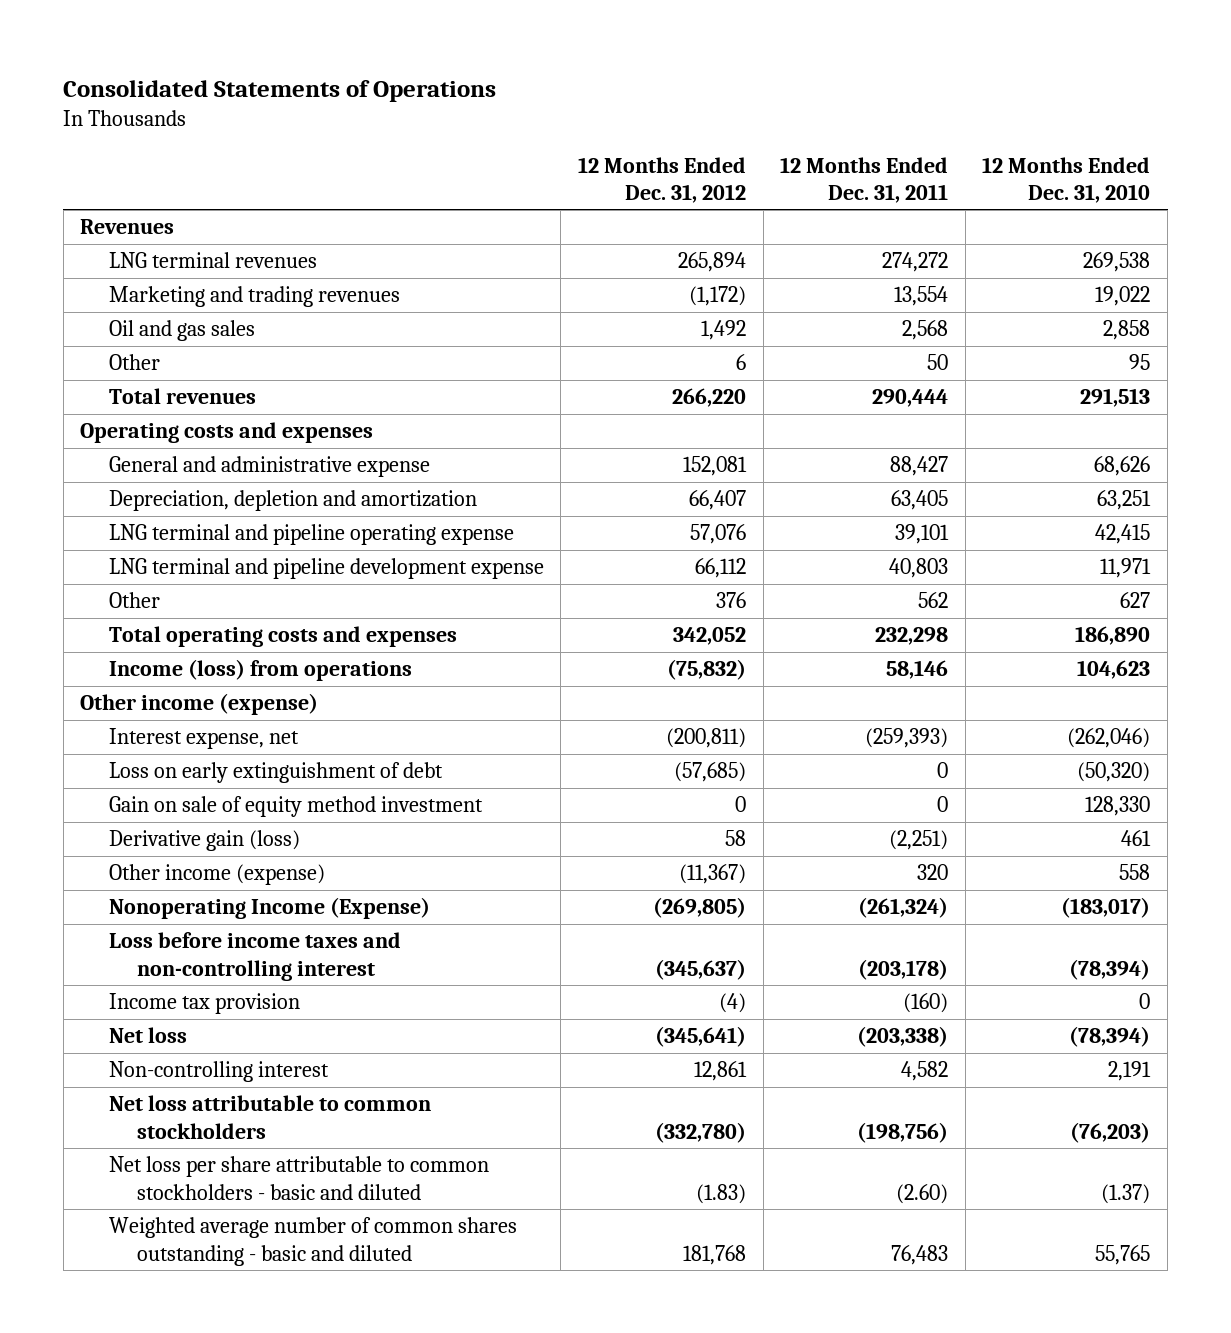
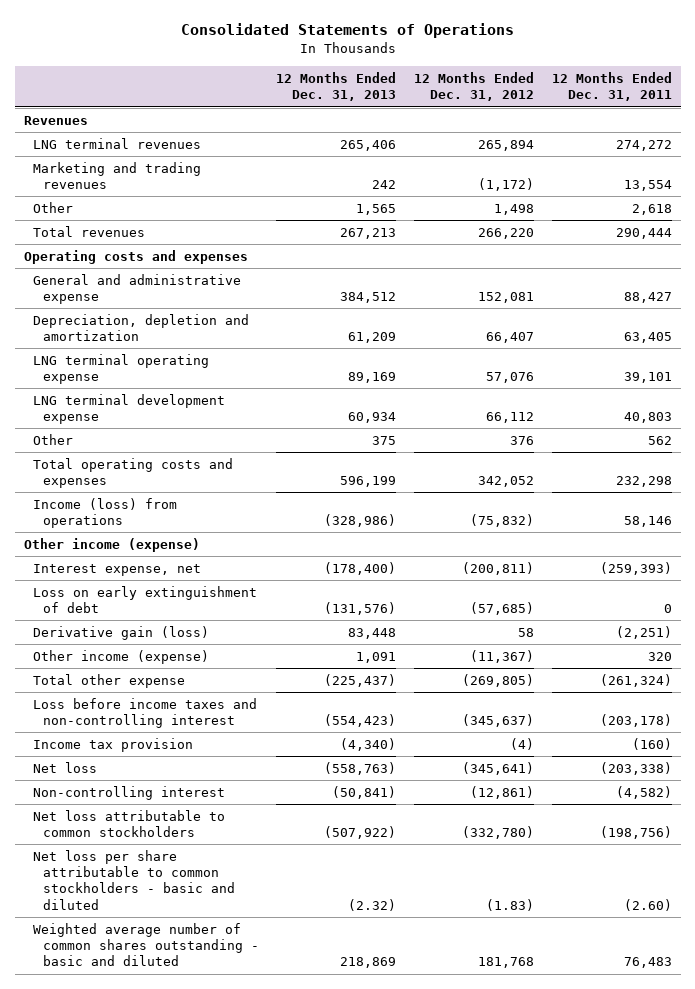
[982,156,1151,203] 12 Months Ended Dec. 31, 2010 -> none
none -> [276,72,397,102] 12 Months Ended Dec. 31, 2013
[108,320,255,342] Oil and gas sales -> none
[736,354,747,371] 6 -> [494,203,535,215] 1,498
[927,354,949,371] 50 -> [631,203,672,215] 2,618
[108,524,514,546] LNG terminal and pipeline operating expense -> [33,353,210,385] LNG terminal operating expense
[108,558,544,580] LNG terminal and pipeline development expense -> [33,393,226,425] LNG terminal development expense
[108,796,483,818] Gain on sale of equity method investment -> none
[108,897,430,920] Nonoperating Income (Expense) -> [33,673,186,688] Total other expense
[694,1061,748,1082] 12,861 -> [470,785,535,799] (12,861)
[901,1061,949,1082] 4,582 -> [615,785,672,799] (4,582)

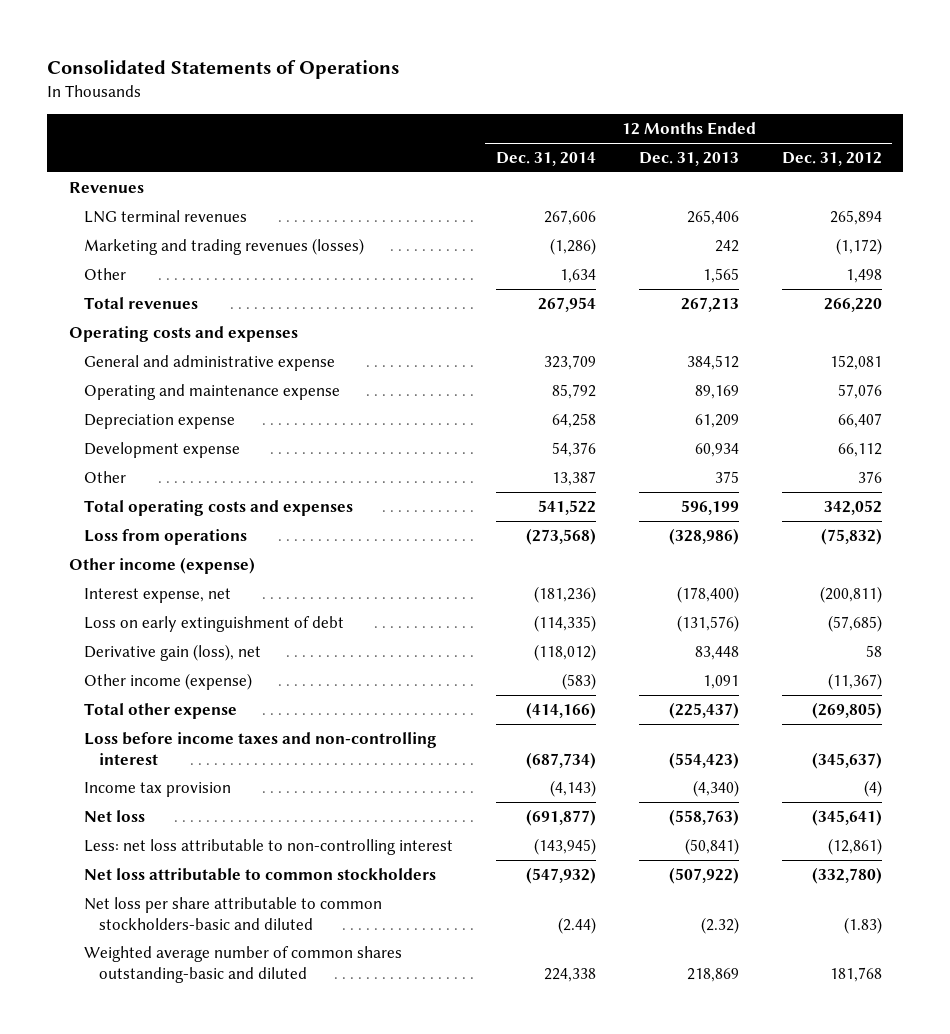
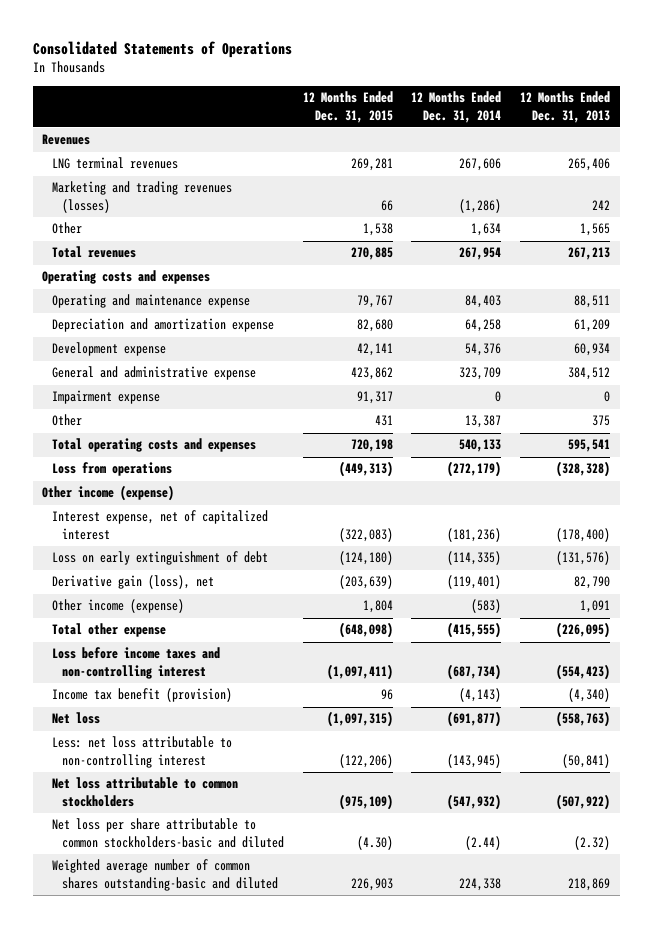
[781,152,882,167] Dec. 31, 2012 -> none
none -> [302,91,393,123] 12 Months Ended Dec. 31, 2015
[551,383,596,399] 85,792 -> [465,295,502,309] 84,403
[694,384,739,399] 89,169 -> [574,295,611,309] 88,511
[84,413,236,429] Depreciation expense -> [52,318,275,333] Depreciation and amortization expense
[84,354,336,371] General and administrative expense -> [52,366,257,381] General and administrative expense
none -> [52,390,161,405] Impairment expense
[537,499,596,515] 541,522 -> [459,439,502,453] 540,133
[680,499,739,515] 596,199 -> [568,439,611,453] 595,541
[525,527,596,545] (273,568) -> [447,461,502,478] (272,179)
[668,527,739,545] (328,986) -> [556,461,611,478] (328,328)
[84,587,232,603] Interest expense, net -> [52,510,269,541] Interest expense, net of capitalized interest
[533,643,596,661] (118,012) -> [447,575,502,590] (119,401)
[694,645,739,660] 83,448 -> [574,576,611,590] 82,790
[525,701,596,719] (414,166) -> [447,622,502,639] (415,555)
[668,701,739,719] (225,437) -> [556,622,611,639] (226,095)
[84,781,232,797] Income tax provision -> [52,688,233,703] Income tax benefit (provision)

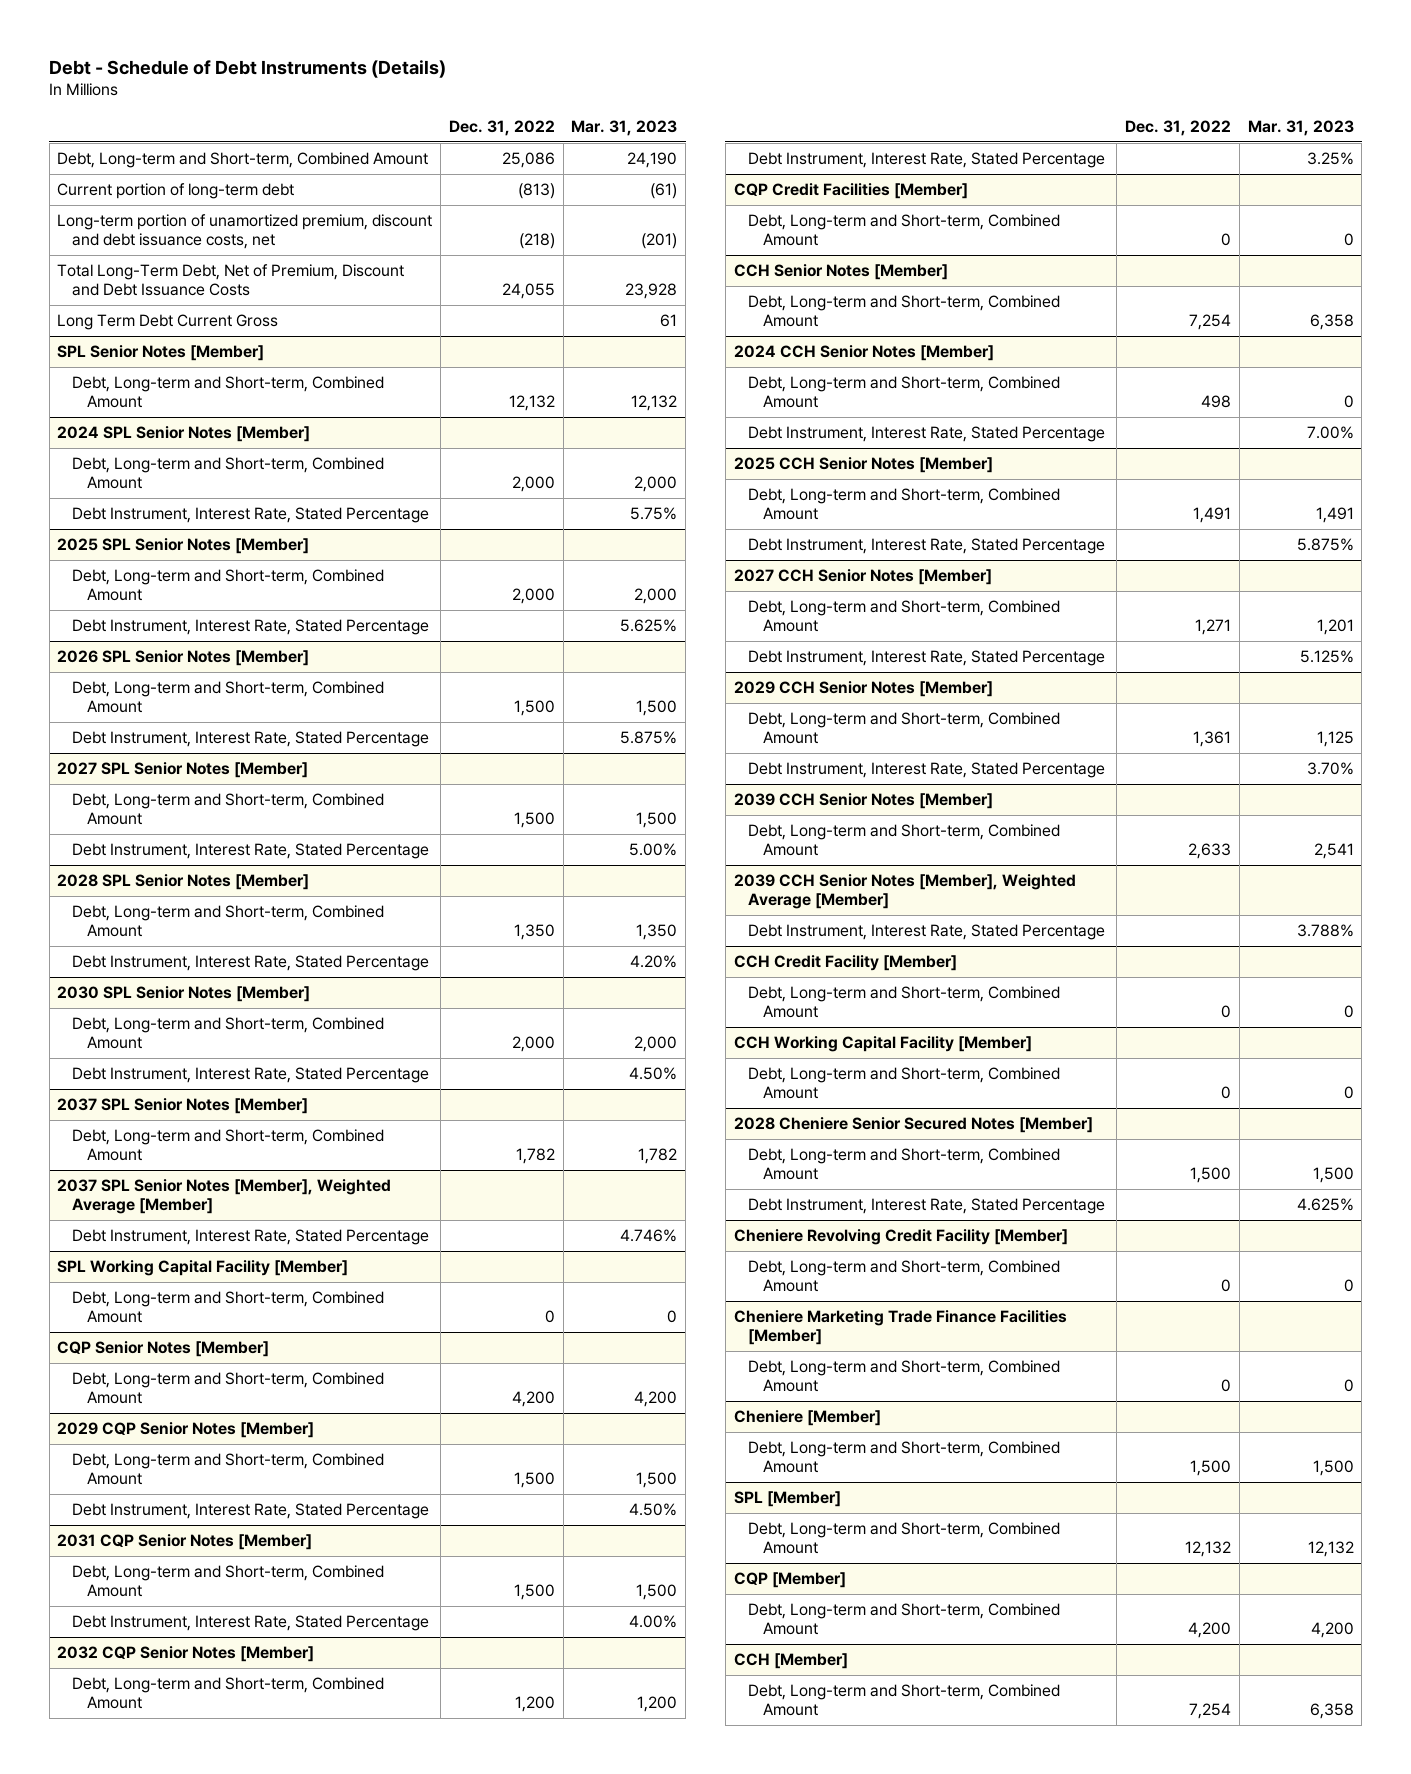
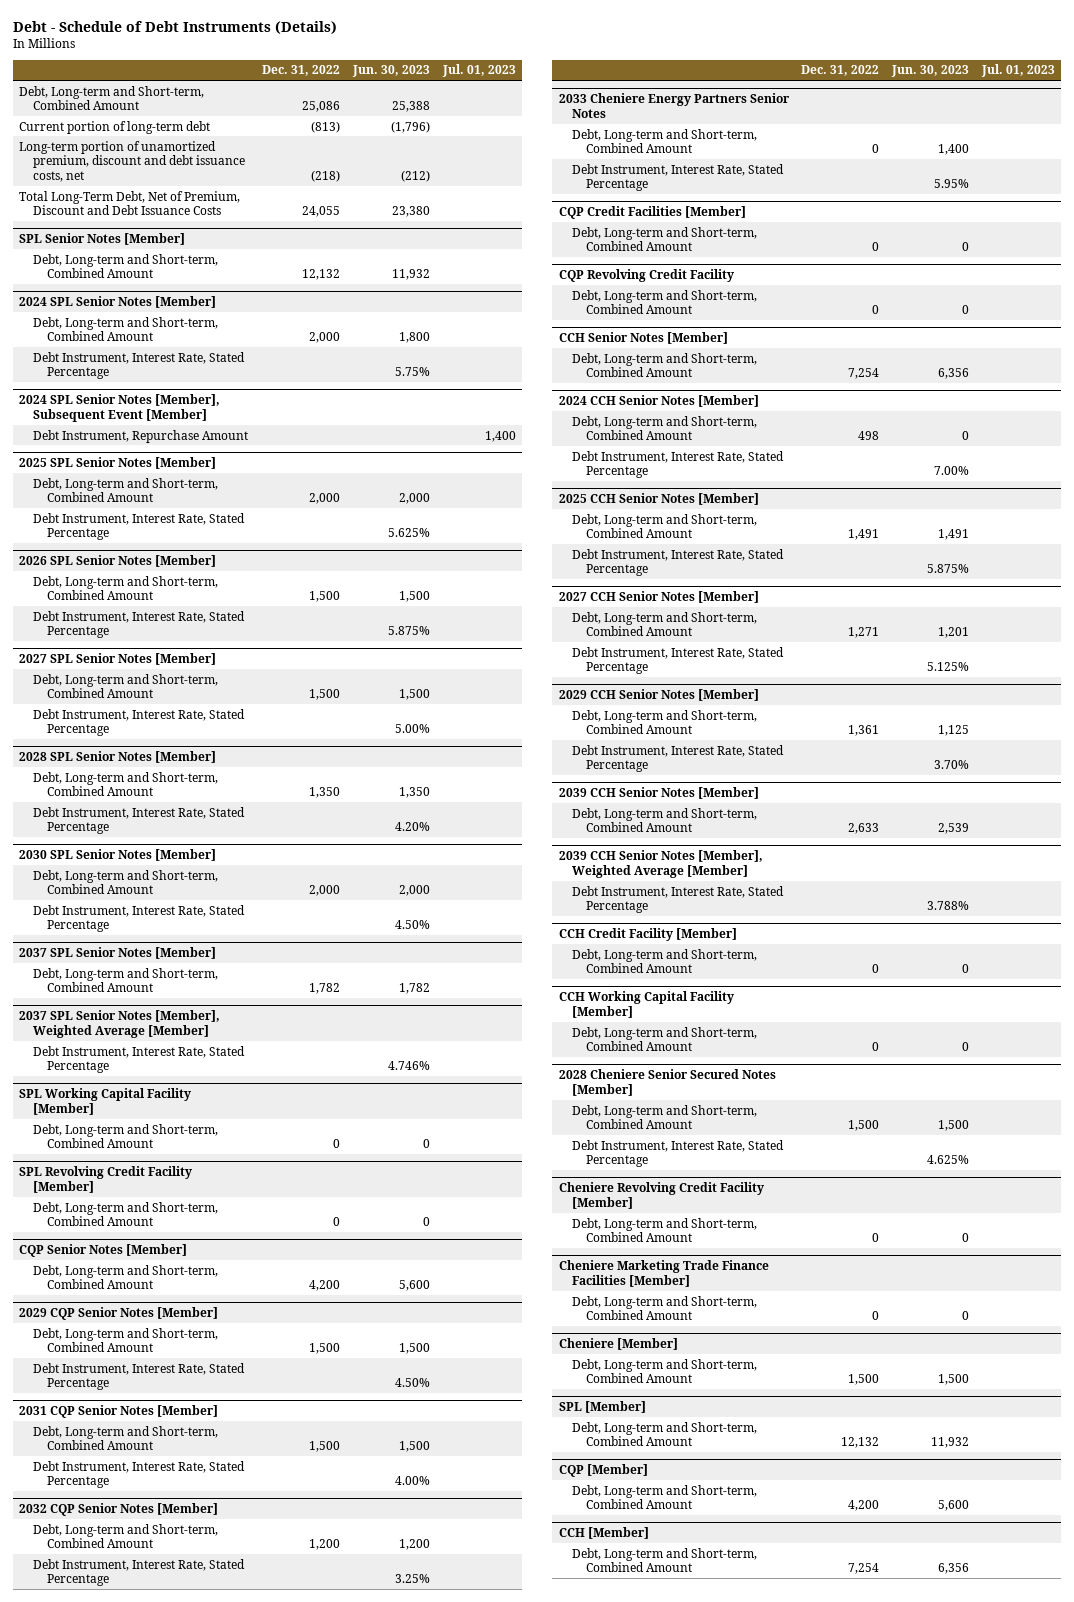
[571,120,678,137] Mar. 31, 2023 -> none
none -> [351,65,430,78] Jun. 30, 2023
none -> [441,64,516,78] Jul. 01, 2023
[57,313,279,330] Long Term Debt Current Gross -> none
none -> [19,393,221,422] 2024 SPL Senior Notes [Member], Subsequent Event [Member]
none -> [33,429,249,443] Debt Instrument, Repurchase Amount
none -> [19,1165,193,1193] SPL Revolving Credit Facility [Member]
none -> [33,1201,219,1227] Debt, Long-term and Short-term, Combined Amount
none -> [558,92,790,118] 2033 Cheniere Energy Partners Senior Notes
none -> [572,128,758,154] Debt, Long-term and Short-term, Combined Amount
none -> [572,163,785,192] Debt Instrument, Interest Rate, Stated Percentage
none -> [558,268,734,282] CQP Revolving Credit Facility
none -> [572,289,758,315] Debt, Long-term and Short-term, Combined Amount

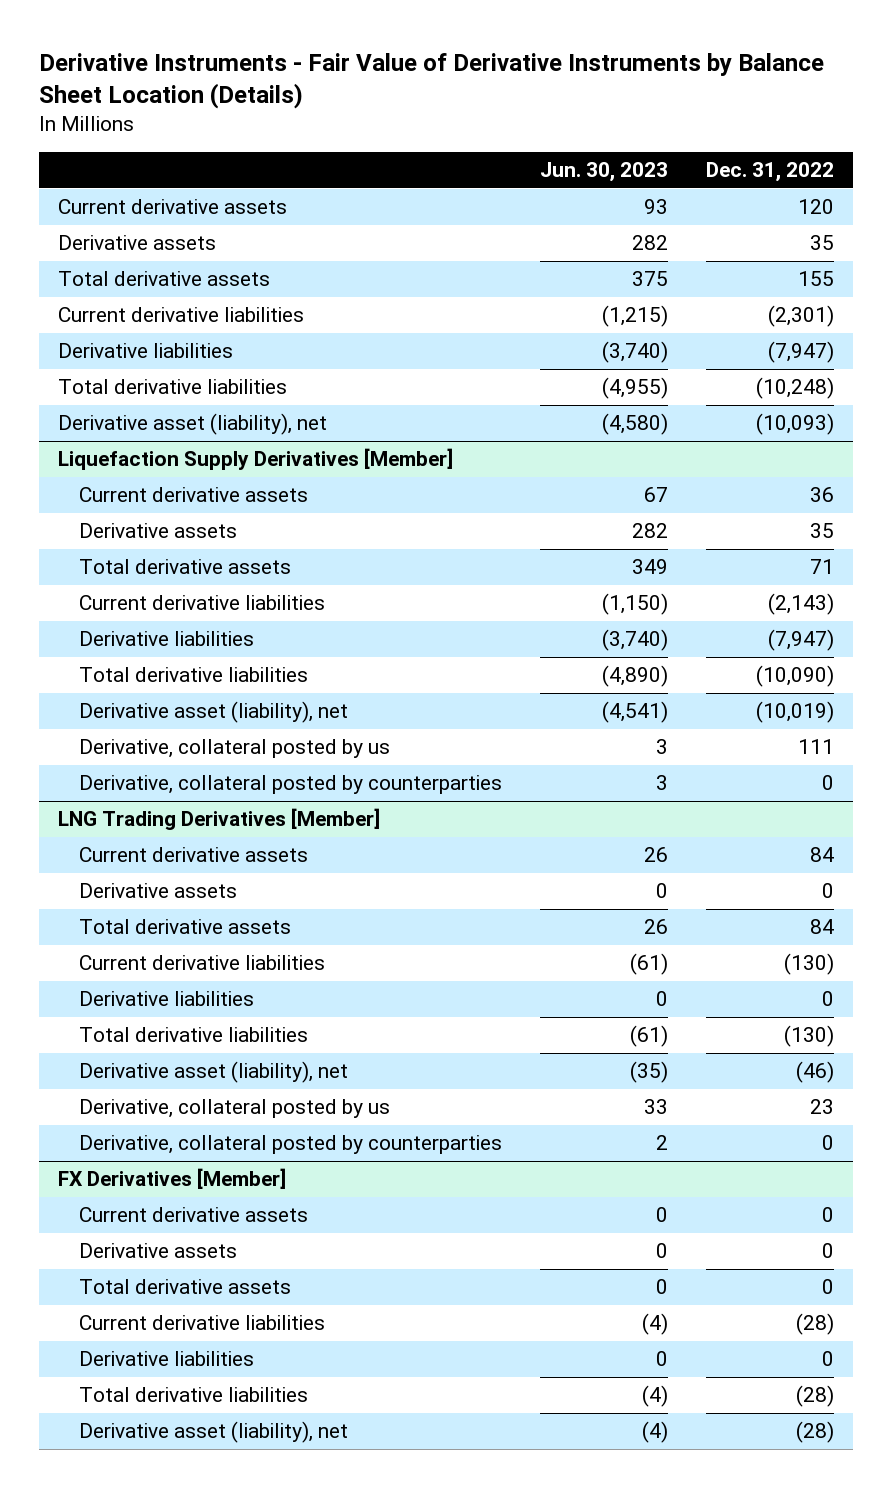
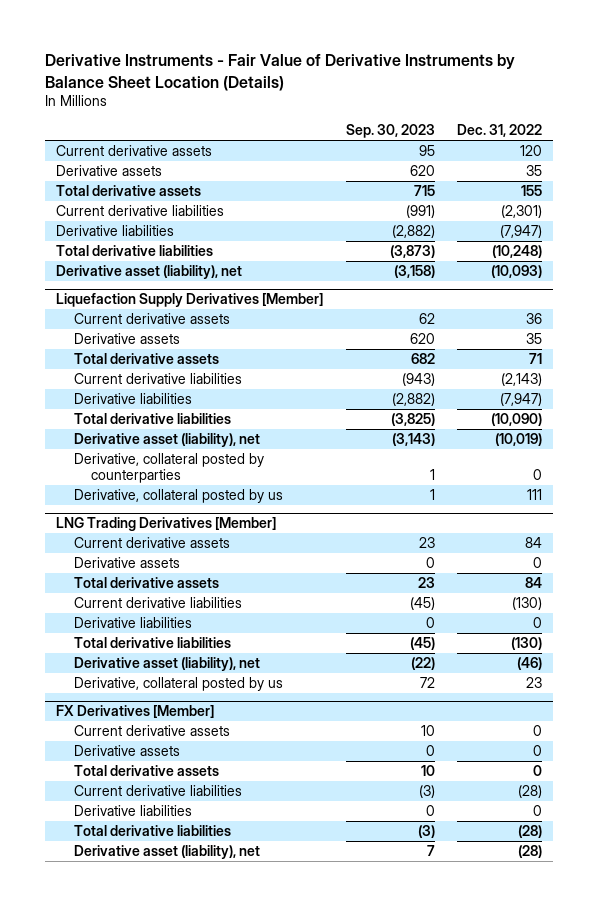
[539,162,668,183] Jun. 30, 2023 -> none
none -> [345,124,435,139] Sep. 30, 2023
[78,739,390,759] Derivative, collateral posted by us -> [73,488,283,503] Derivative, collateral posted by us
[78,1135,502,1155] Derivative, collateral posted by counterparties -> none

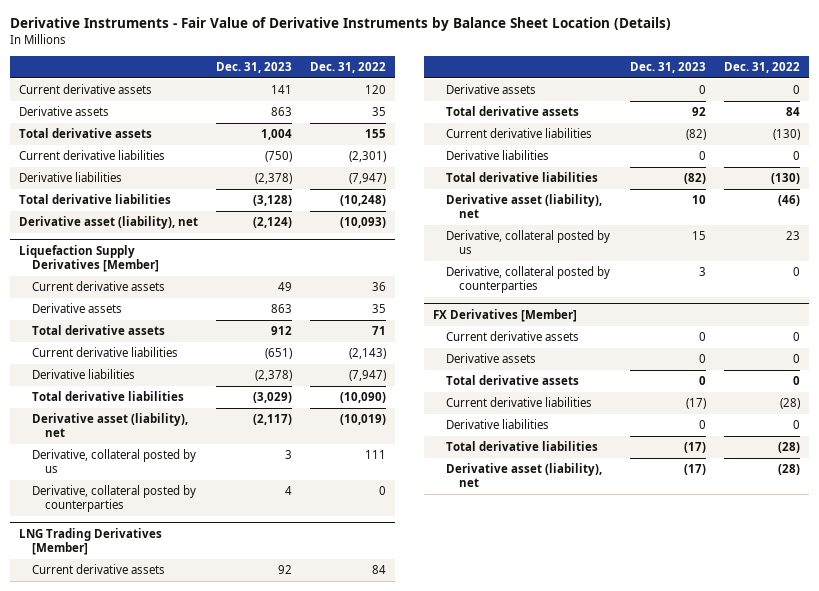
[345,124,435,139] Sep. 30, 2023 -> none
none -> [216,61,293,73] Dec. 31, 2023
[73,452,264,484] Derivative, collateral posted by counterparties -> [32,485,197,512] Derivative, collateral posted by counterparties
none -> [446,266,611,293] Derivative, collateral posted by counterparties

